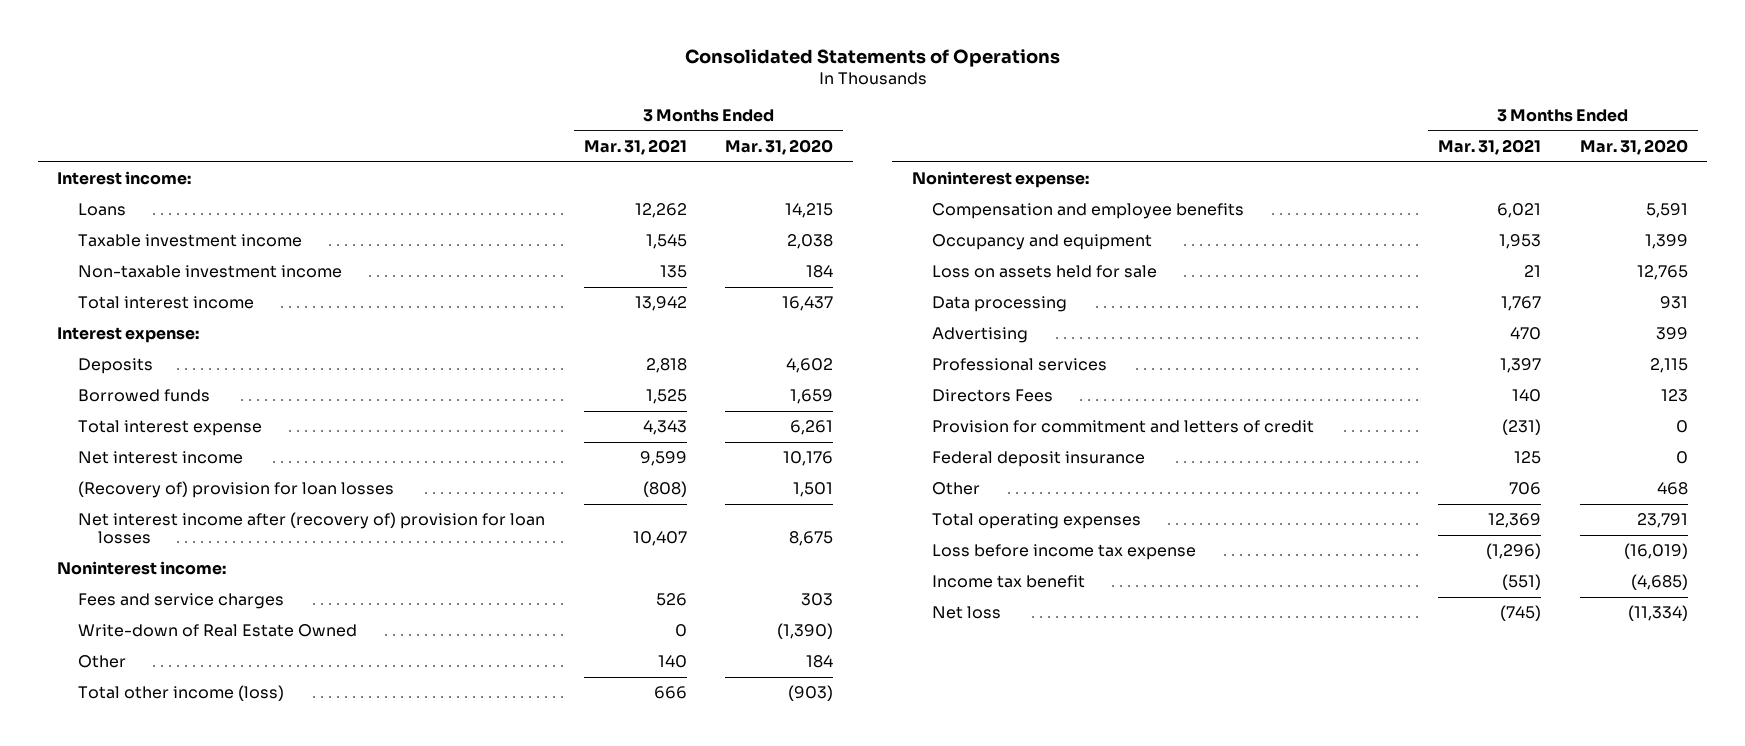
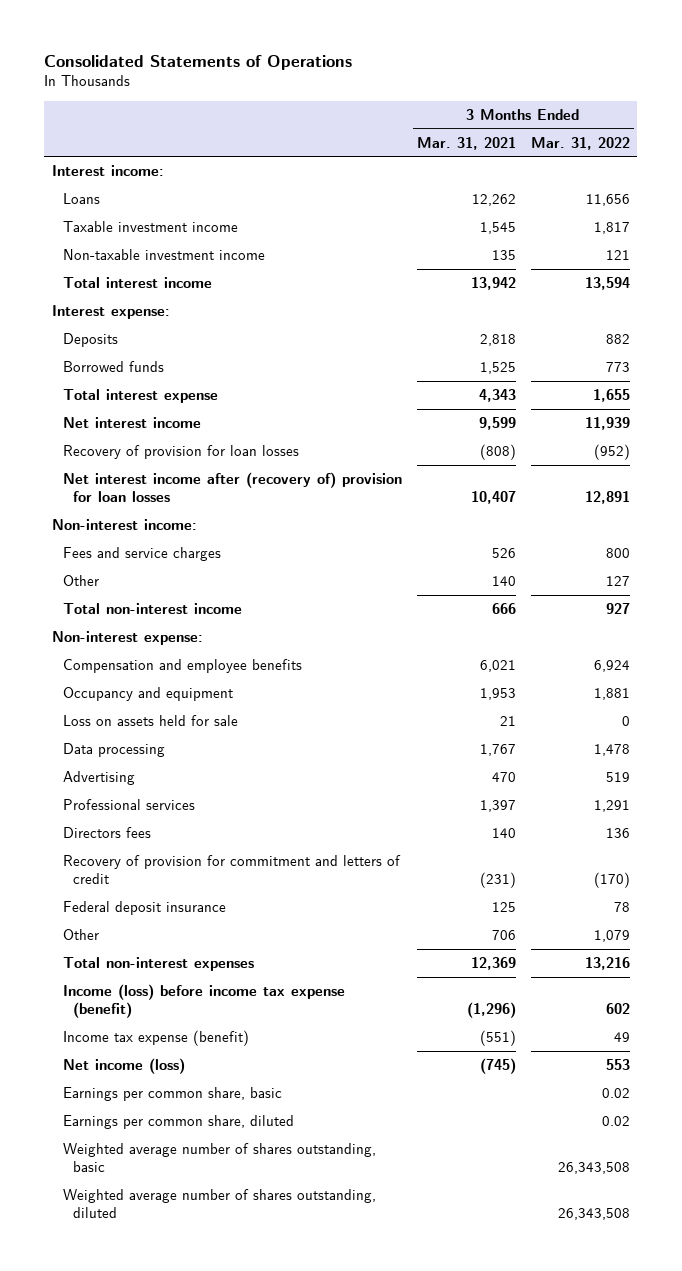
[725,138,834,155] Mar. 31, 2020 -> none
none -> [530,136,630,150] Mar. 31, 2022
[77,481,394,499] (Recovery of) provision for loan losses -> [62,444,299,459] Recovery of provision for loan losses
[57,561,227,576] Noninterest income: -> [52,518,198,530] Non-interest income:
[77,624,357,638] Write-down of Real Estate Owned -> none
[77,685,284,702] Total other income (loss) -> [62,602,242,614] Total non-interest income
[911,171,1089,189] Noninterest expense: -> [52,630,204,645] Non-interest expense:
[932,389,1054,403] Directors Fees -> [62,826,151,838] Directors fees
[932,420,1315,434] Provision for commitment and letters of credit -> [62,854,401,884] Recovery of provision for commitment and letters of credit
[932,513,1142,530] Total operating expenses -> [62,956,254,971] Total non-interest expenses
[932,544,1197,561] Loss before income tax expense -> [62,983,345,1018] Income (loss) before income tax expense (benefit)
[932,575,1086,589] Income tax benefit -> [62,1029,249,1046] Income tax expense (benefit)
[932,606,1002,620] Net loss -> [62,1057,185,1074] Net income (loss)
none -> [62,1086,282,1101] Earnings per common share, basic
none -> [62,1114,294,1129] Earnings per common share, diluted
none -> [62,1142,376,1172] Weighted average number of shares outstanding, basic
none -> [62,1188,376,1218] Weighted average number of shares outstanding, diluted

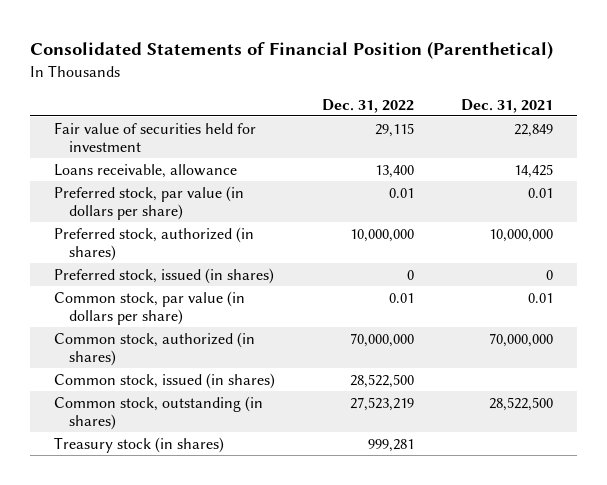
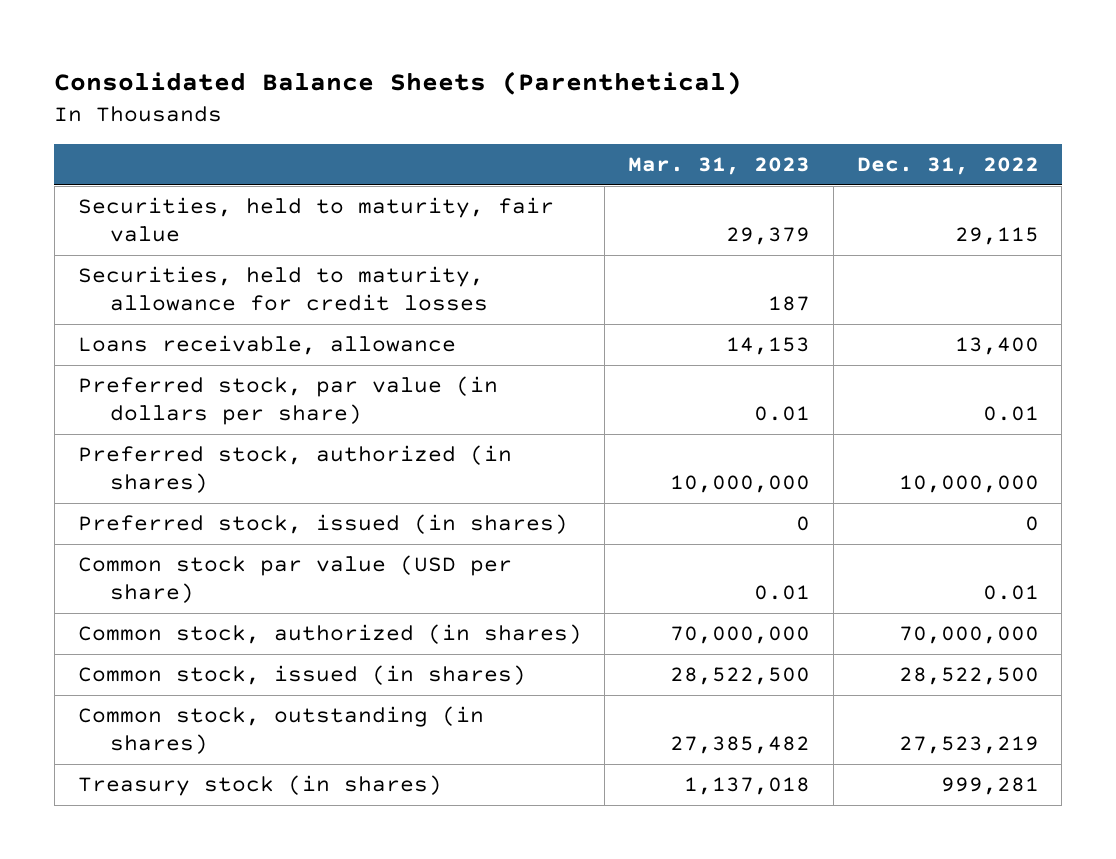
[29,41,553,60] Consolidated Statements of Financial Position (Parenthetical) -> [54,70,743,95] Consolidated Balance Sheets (Parenthetical)
[461,98,554,113] Dec. 31, 2021 -> none
none -> [628,157,811,176] Mar. 31, 2023
[53,121,256,153] Fair value of securities held for investment -> [77,197,554,242] Securities, held to maturity, fair value
none -> [77,266,489,311] Securities, held to maturity, allowance for credit losses
[53,290,245,326] Common stock, par value (in dollars per share) -> [77,555,512,603] Common stock par value (USD per share)

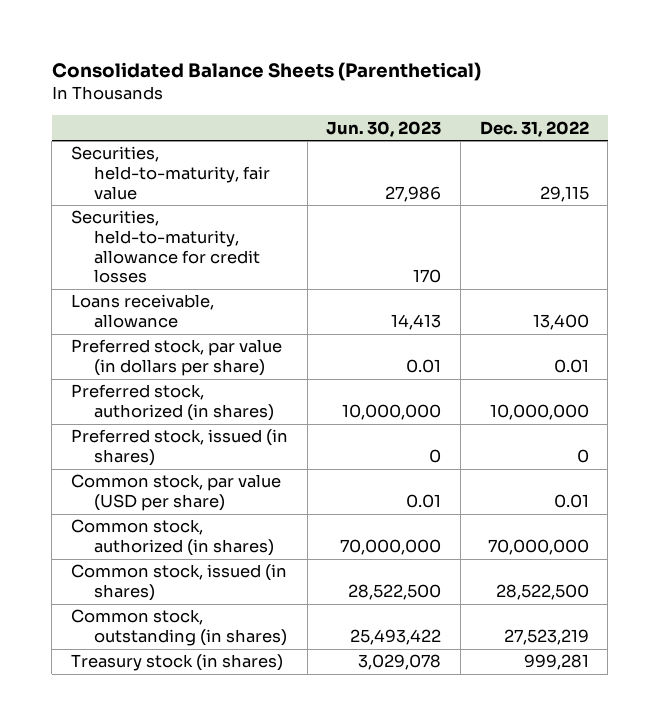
[628,157,811,176] Mar. 31, 2023 -> none
none -> [326,120,442,137] Jun. 30, 2023
[77,197,554,242] Securities, held to maturity, fair value -> [70,146,270,200] Securities, held-to-maturity, fair value
[77,266,489,311] Securities, held to maturity, allowance for credit losses -> [70,210,260,284] Securities, held-to-maturity, allowance for credit losses
[77,555,512,603] Common stock par value (USD per share) -> [70,474,281,512] Common stock, par value (USD per share)

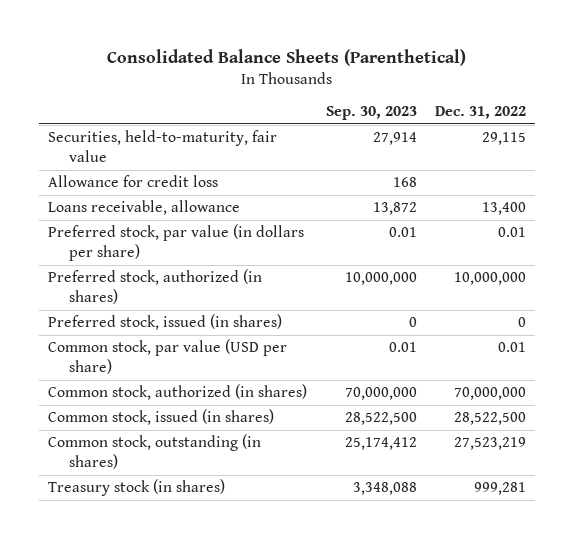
[326,120,442,137] Jun. 30, 2023 -> none
none -> [325,106,417,121] Sep. 30, 2023
[70,210,260,284] Securities, held-to-maturity, allowance for credit losses -> [48,175,219,188] Allowance for credit loss

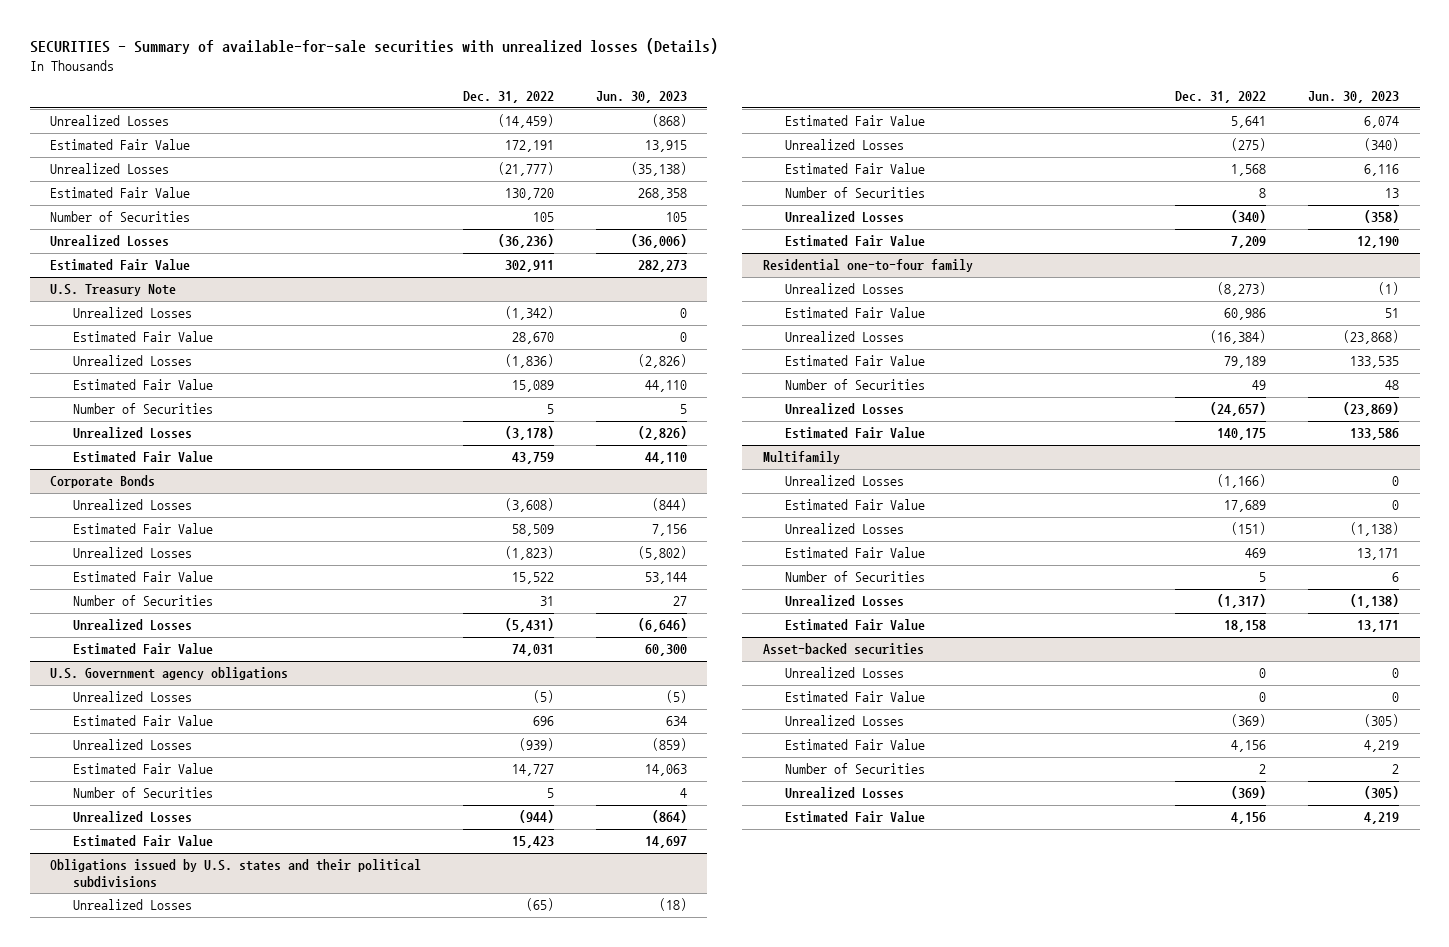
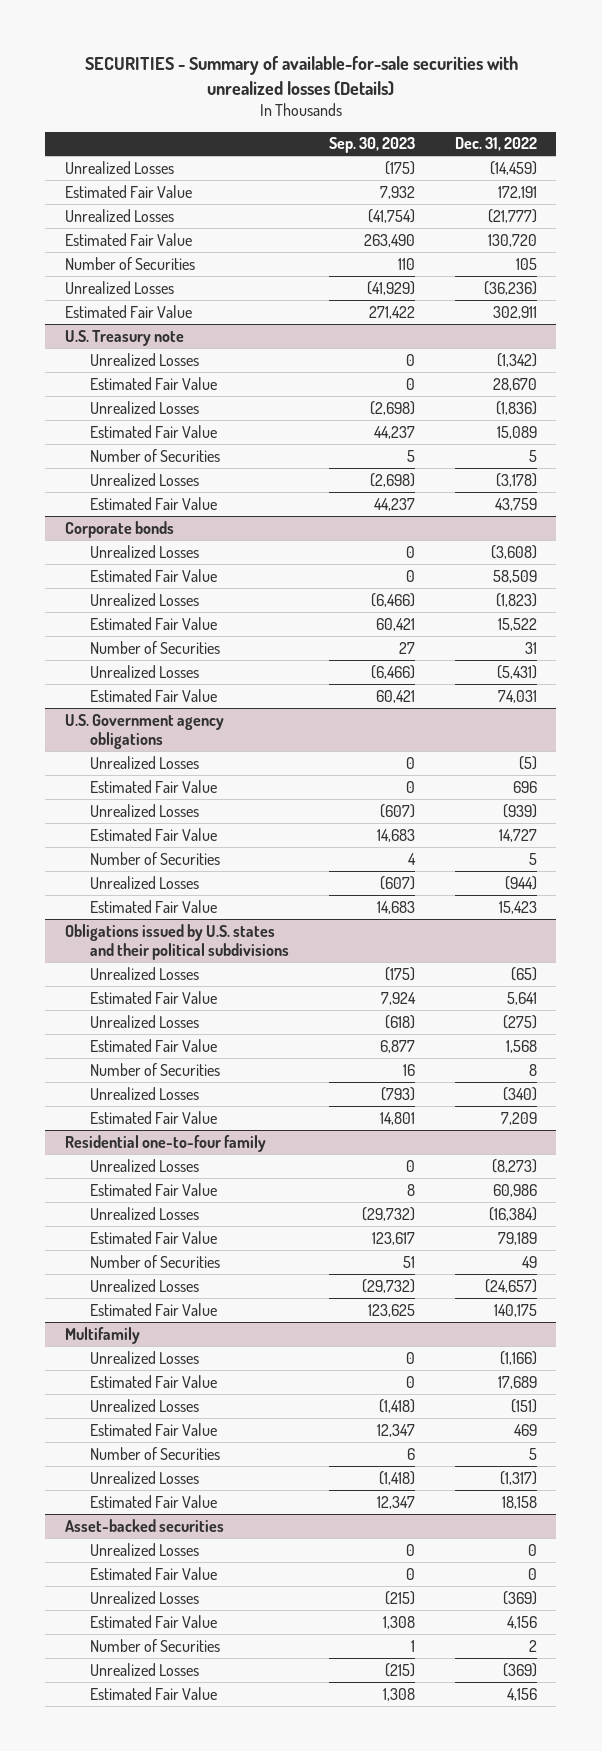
[595,91,687,104] Jun. 30, 2023 -> none
none -> [328,137,415,154] Sep. 30, 2023
[50,284,177,297] U.S. Treasury Note -> [65,329,185,346] U.S. Treasury note
[50,475,156,489] Corporate Bonds -> [65,520,175,538] Corporate bonds

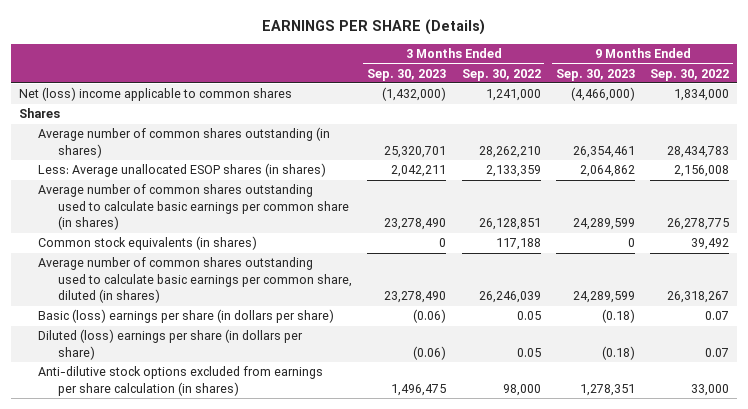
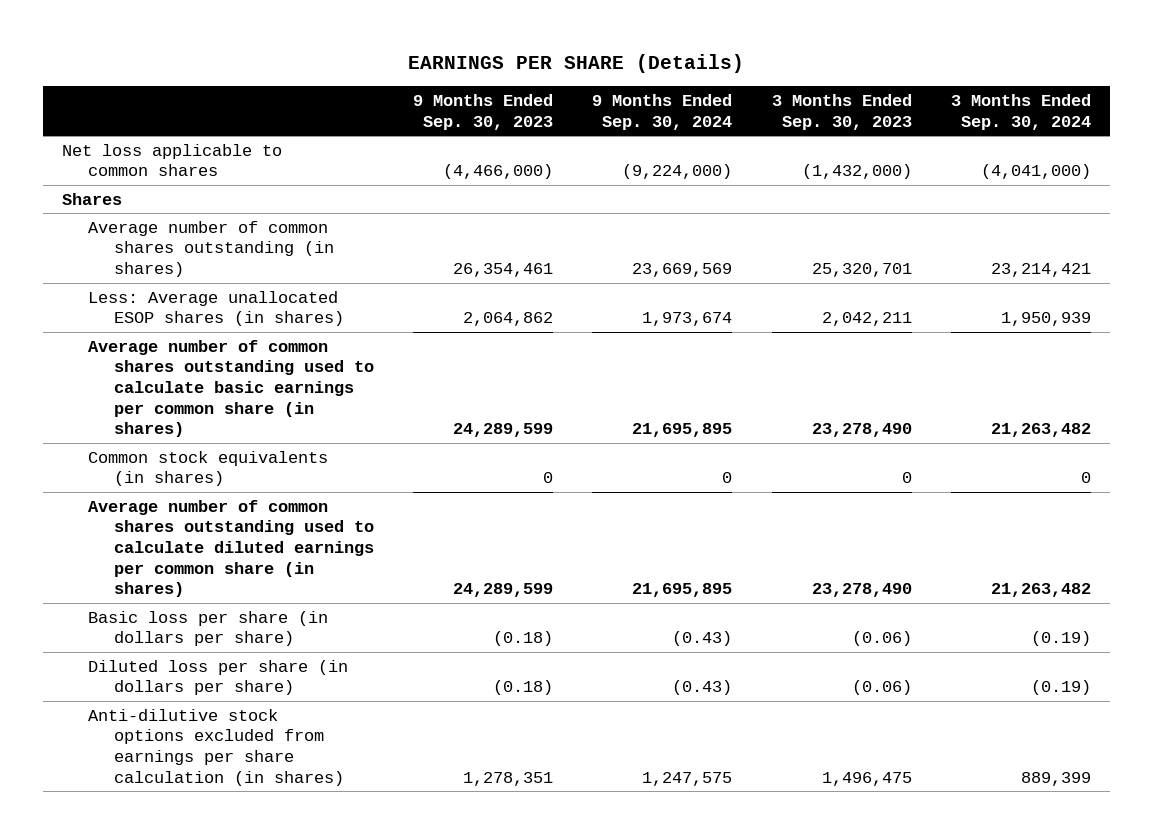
[461,68,541,81] Sep. 30, 2022 -> none
[650,68,730,81] Sep. 30, 2022 -> none
none -> [592,94,733,130] 9 Months Ended Sep. 30, 2024
none -> [950,94,1091,130] 3 Months Ended Sep. 30, 2024
[18,87,292,102] Net (loss) income applicable to common shares -> [62,143,283,177] Net loss applicable to common shares
[38,257,352,304] Average number of common shares outstanding used to calculate basic earnings per common share, diluted (in shares) -> [88,499,375,598] Average number of common shares outstanding used to calculate diluted earnings per common share (in shares)
[38,309,335,324] Basic (loss) earnings per share (in dollars per share) -> [88,610,329,647] Basic loss per share (in dollars per share)
[38,329,304,360] Diluted (loss) earnings per share (in dollars per share) -> [88,659,349,696] Diluted loss per share (in dollars per share)

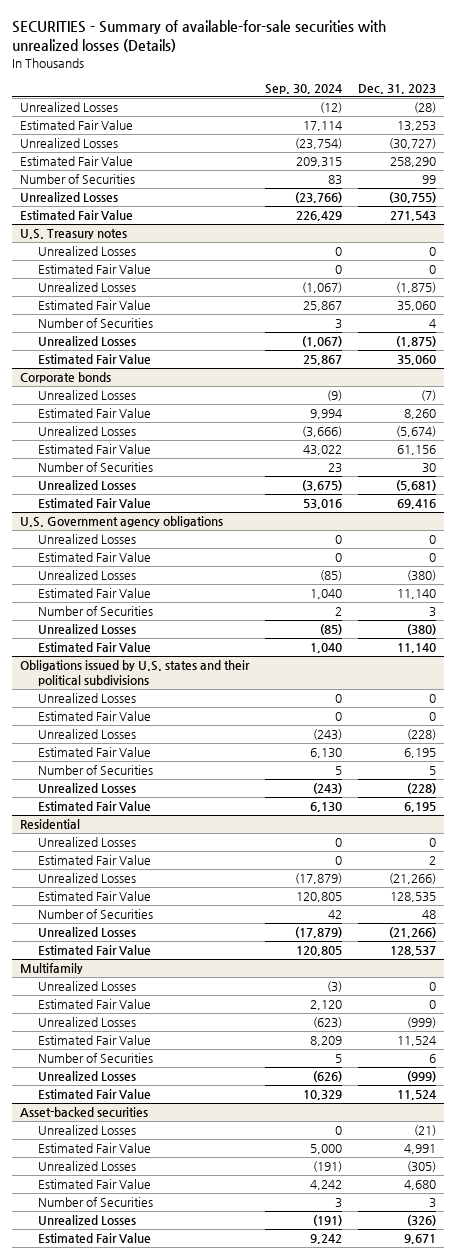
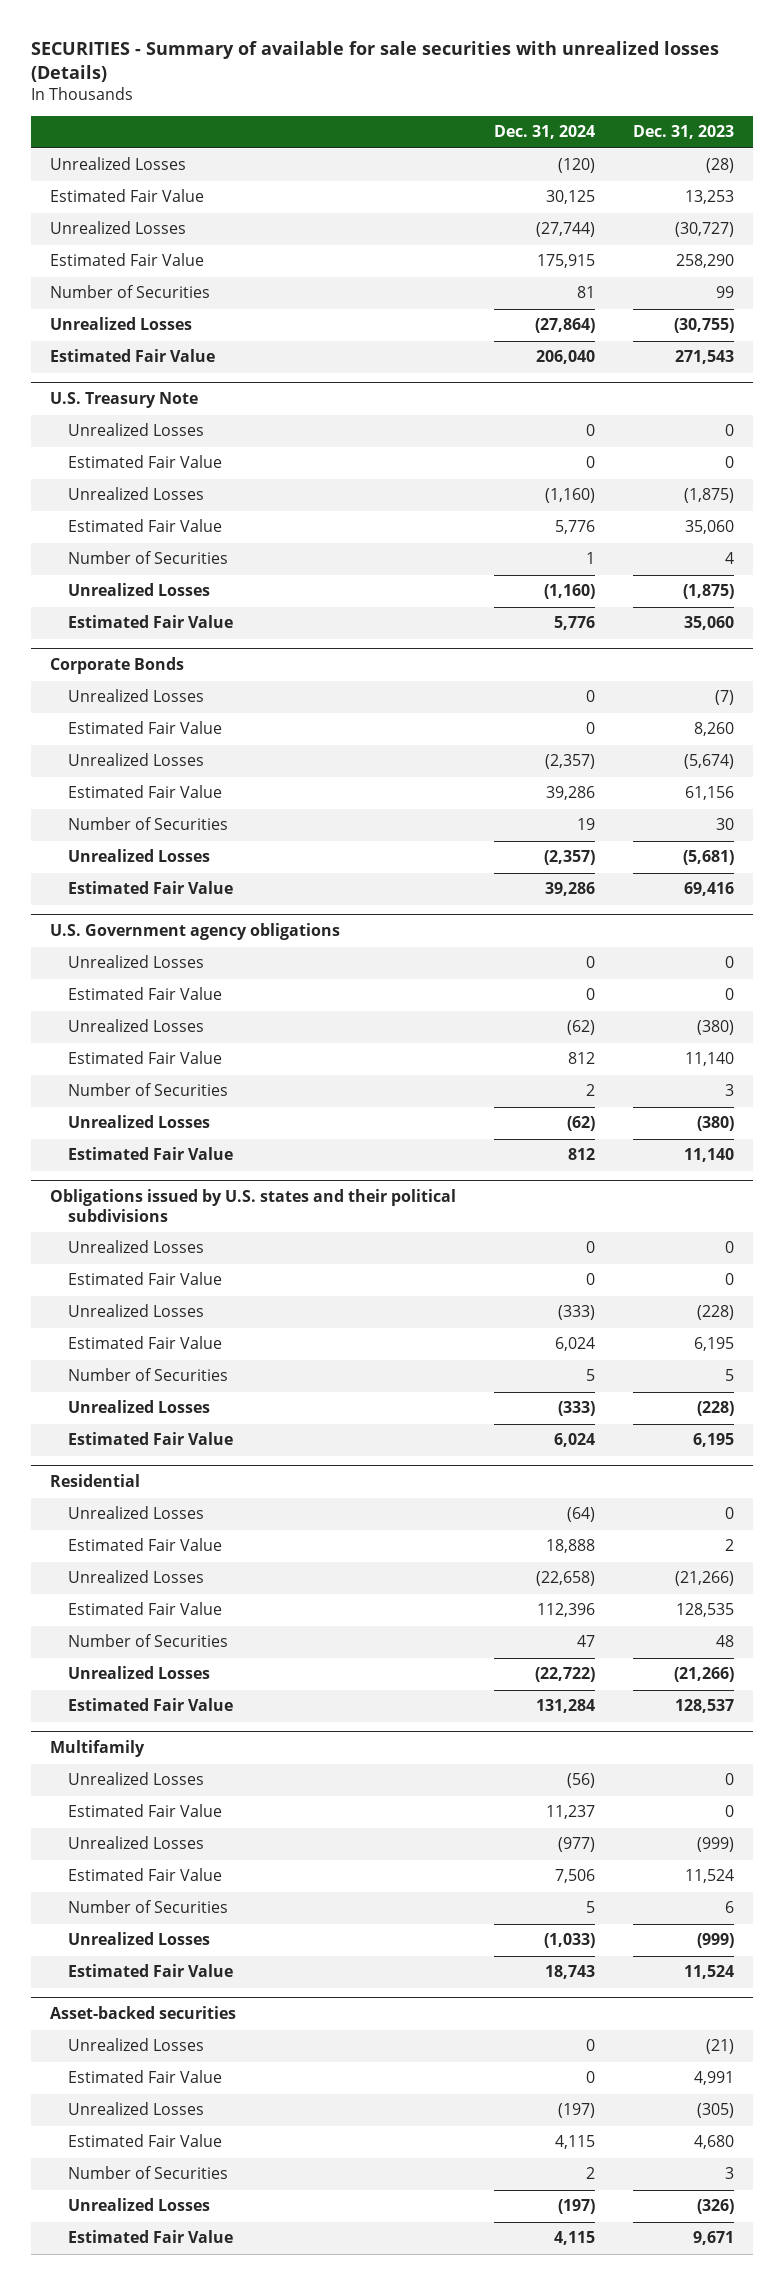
[12,20,387,53] SECURITIES - Summary of available-for-sale securities with unrealized losses (Details) -> [30,40,719,83] SECURITIES - Summary of available for sale securities with unrealized losses (Details)
[265,84,343,95] Sep. 30, 2024 -> none
none -> [494,125,596,140] Dec. 31, 2024
[20,229,128,240] U.S. Treasury notes -> [49,392,198,409] U.S. Treasury Note
[20,372,112,384] Corporate bonds -> [49,657,184,675] Corporate Bonds

